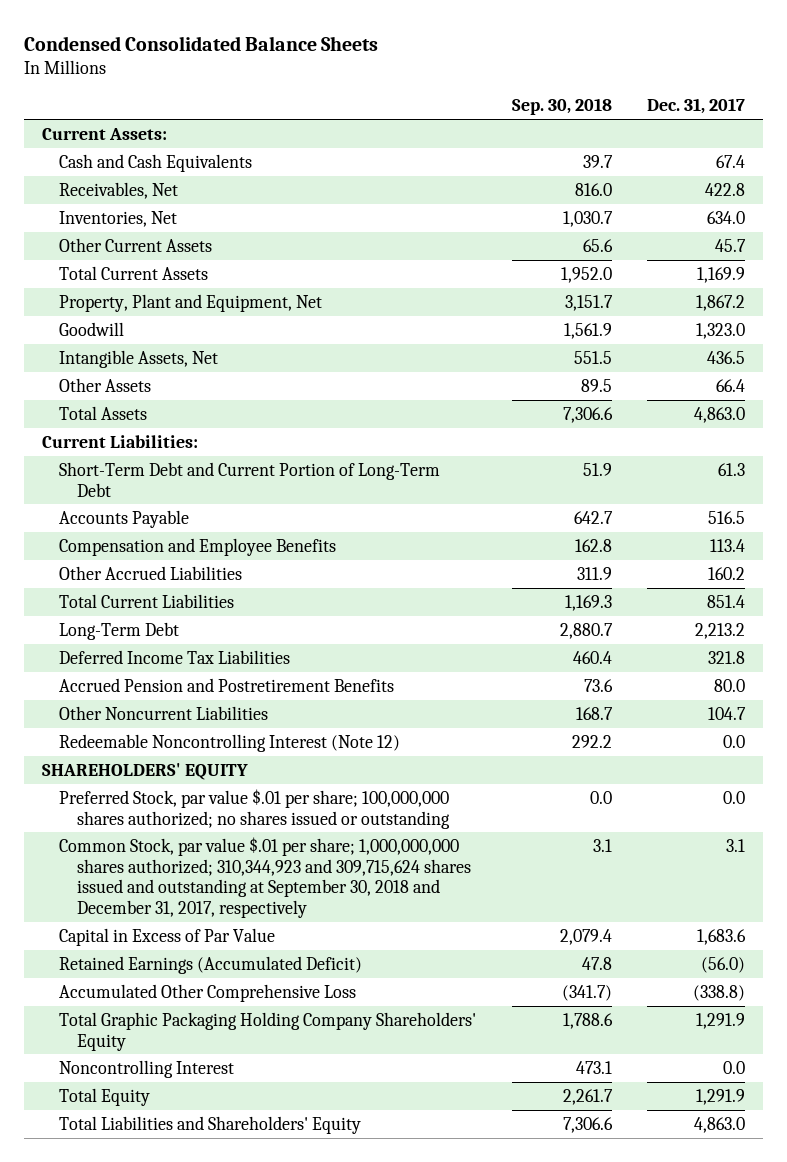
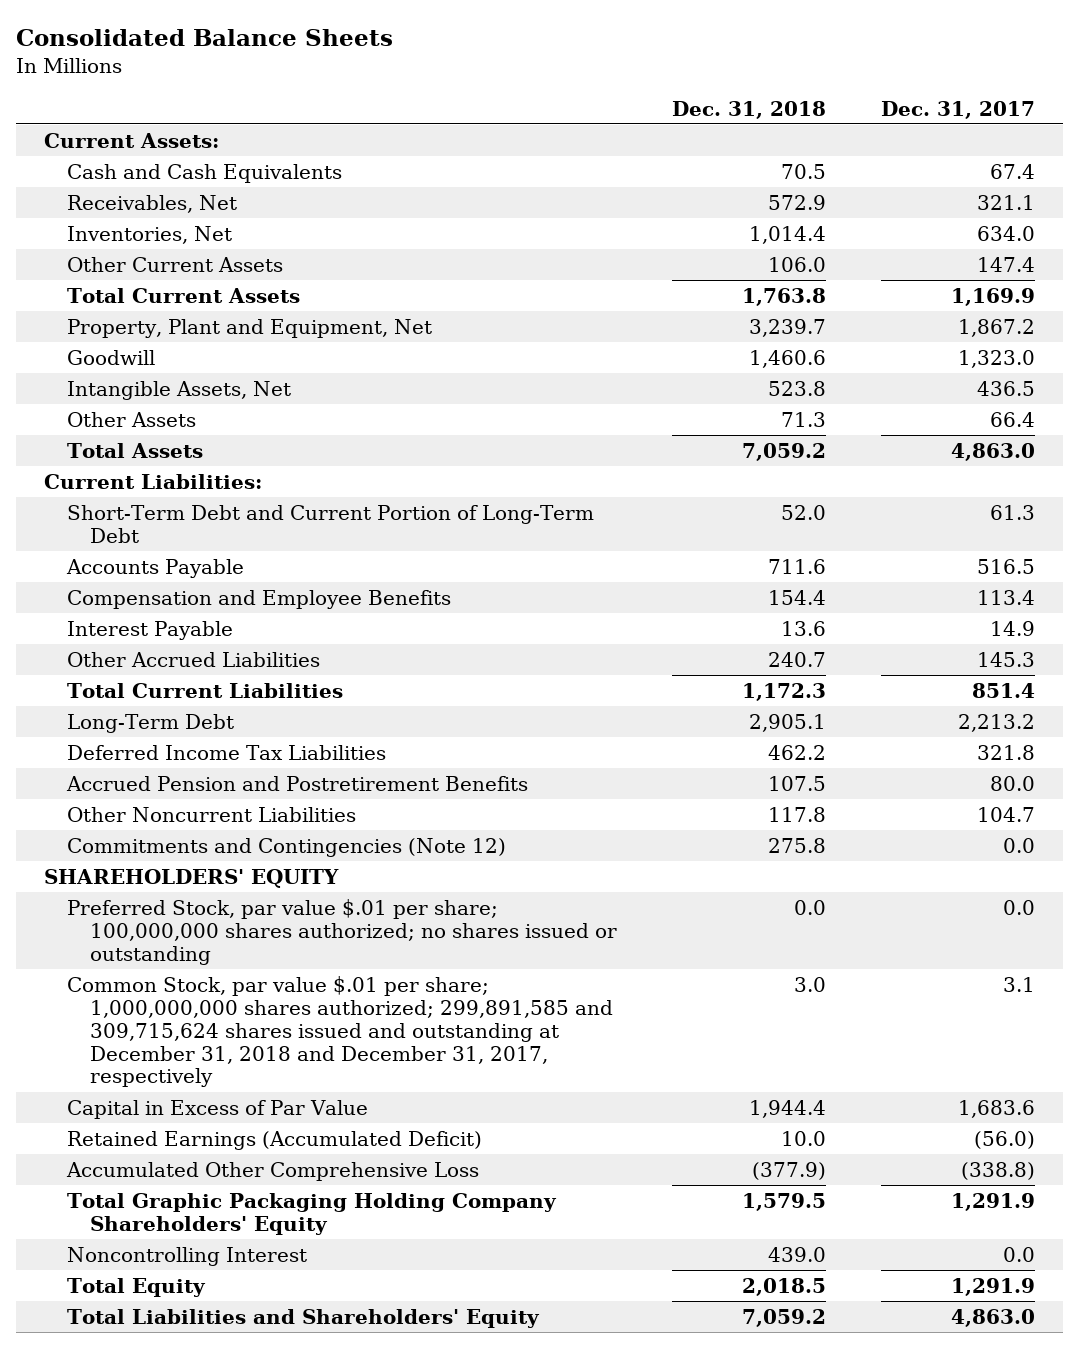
[24,35,379,51] Condensed Consolidated Balance Sheets -> [15,29,393,47] Consolidated Balance Sheets
[511,98,612,116] Sep. 30, 2018 -> none
none -> [672,100,827,119] Dec. 31, 2018
[705,182,746,196] 422.8 -> [977,194,1036,210] 321.1
[715,238,747,252] 45.7 -> [977,256,1036,272] 147.4
none -> [66,620,233,640] Interest Payable
[708,566,746,580] 160.2 -> [977,651,1036,667] 145.3
[59,733,401,752] Redeemable Noncontrolling Interest (Note 12) -> [66,837,506,857] Commitments and Contingencies (Note 12)
[59,836,472,919] Common Stock, par value $.01 per share; 1,000,000,000 shares authorized; 310,344,923 and 309,715,624 shares issued and outstanding at September 30, 2018 and December 31, 2017, respectively -> [66,975,613,1088] Common Stock, par value $.01 per share; 1,000,000,000 shares authorized; 299,891,585 and 309,715,624 shares issued and outstanding at December 31, 2018 and December 31, 2017, respectively

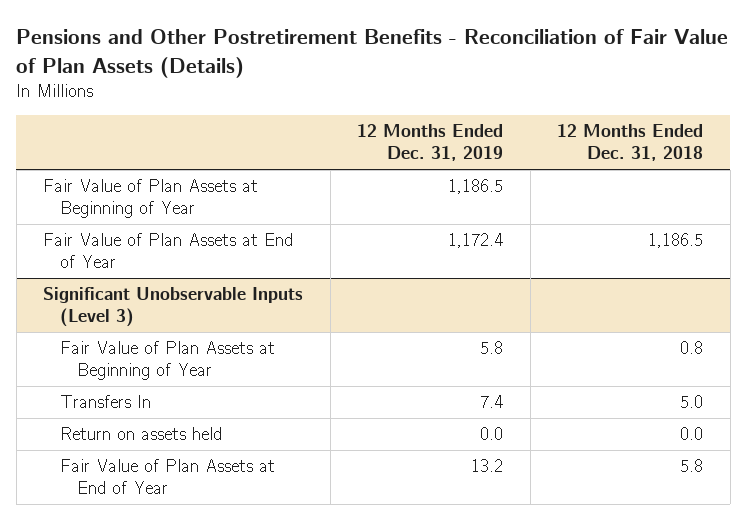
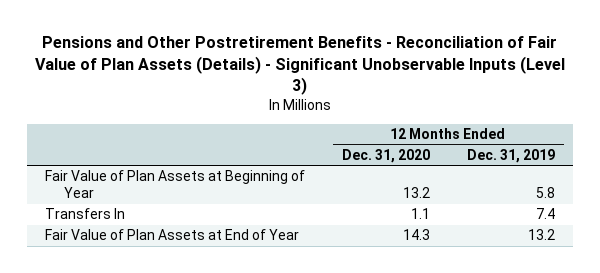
[16,29,729,78] Pensions and Other Postretirement Benefits - Reconciliation of Fair Value of Plan Assets (Details) -> [35,36,566,96] Pensions and Other Postretirement Benefits - Reconciliation of Fair Value of Plan Assets (Details) - Significant Unobservable Inputs (Level 3)
[557,124,704,162] 12 Months Ended Dec. 31, 2018 -> none
none -> [342,148,431,163] Dec. 31, 2020
[43,179,259,219] Fair Value of Plan Assets at Beginning of Year -> none
[43,233,294,269] Fair Value of Plan Assets at End of Year -> none
[43,287,304,328] Significant Unobservable Inputs (Level 3) -> none
[60,427,223,441] Return on assets held -> none

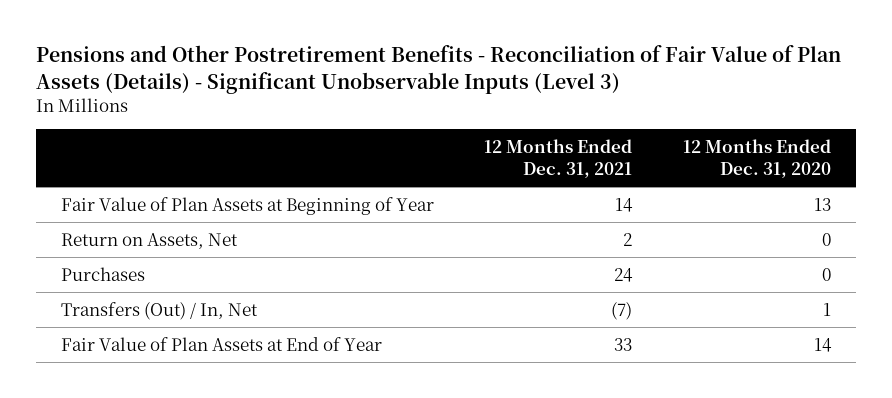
[466,148,555,163] Dec. 31, 2019 -> none
none -> [484,139,633,178] 12 Months Ended Dec. 31, 2021
[403,187,431,199] 13.2 -> [813,197,831,211] 13
none -> [60,232,238,249] Return on Assets, Net
none -> [60,266,145,281] Purchases
[45,208,126,220] Transfers In -> [60,301,258,320] Transfers (Out) / In, Net
[411,208,431,220] 1.1 -> [822,302,831,316] 1
[403,229,431,241] 14.3 -> [813,337,832,352] 14

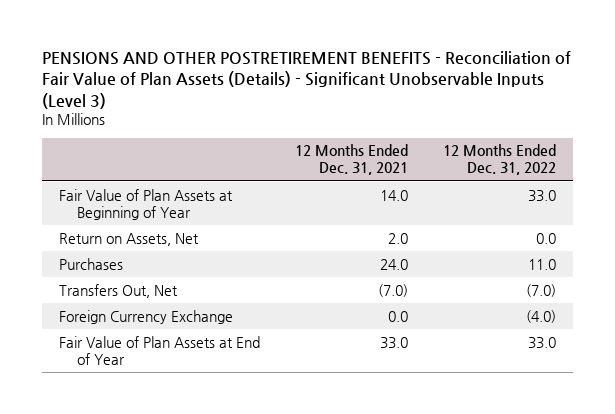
[35,45,841,94] Pensions and Other Postretirement Benefits - Reconciliation of Fair Value of Plan Assets (Details) - Significant Unobservable Inputs (Level 3) -> [41,51,571,109] PENSIONS AND OTHER POSTRETIREMENT BENEFITS - Reconciliation of Fair Value of Plan Assets (Details) - Significant Unobservable Inputs (Level 3)
[682,139,831,178] 12 Months Ended Dec. 31, 2020 -> none
none -> [442,144,556,176] 12 Months Ended Dec. 31, 2022
[615,197,634,212] 14 -> [379,189,408,201] 14.0
[623,232,633,246] 2 -> [387,232,408,244] 2.0
[614,267,634,282] 24 -> [379,258,408,270] 24.0
[60,301,258,320] Transfers (Out) / In, Net -> [59,283,179,298] Transfers Out, Net
[611,301,633,320] (7) -> [377,283,408,297] (7.0)
none -> [59,309,234,324] Foreign Currency Exchange
[614,337,633,351] 33 -> [379,336,408,349] 33.0

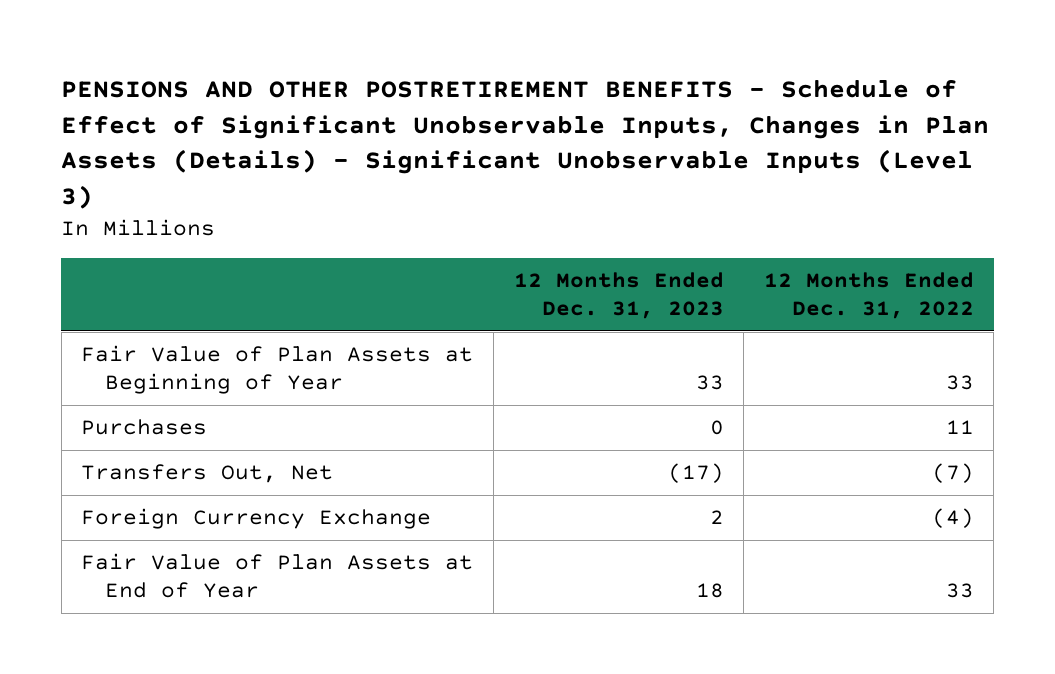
[41,51,571,109] PENSIONS AND OTHER POSTRETIREMENT BENEFITS - Reconciliation of Fair Value of Plan Assets (Details) - Significant Unobservable Inputs (Level 3) -> [61,78,990,209] PENSIONS AND OTHER POSTRETIREMENT BENEFITS - Schedule of Effect of Significant Unobservable Inputs, Changes in Plan Assets (Details) - Significant Unobservable Inputs (Level 3)
[294,144,408,176] 12 Months Ended Dec. 31, 2021 -> none
none -> [513,272,724,320] 12 Months Ended Dec. 31, 2023
[59,232,200,246] Return on Assets, Net -> none
[527,189,556,202] 33.0 -> [945,375,974,391] 33
[527,258,556,270] 11.0 -> [945,420,974,435] 11
[525,283,556,297] (7.0) -> [931,463,974,484] (7)
[525,309,556,323] (4.0) -> [931,508,974,529] (4)
[527,336,556,349] 33.0 -> [945,583,974,599] 33

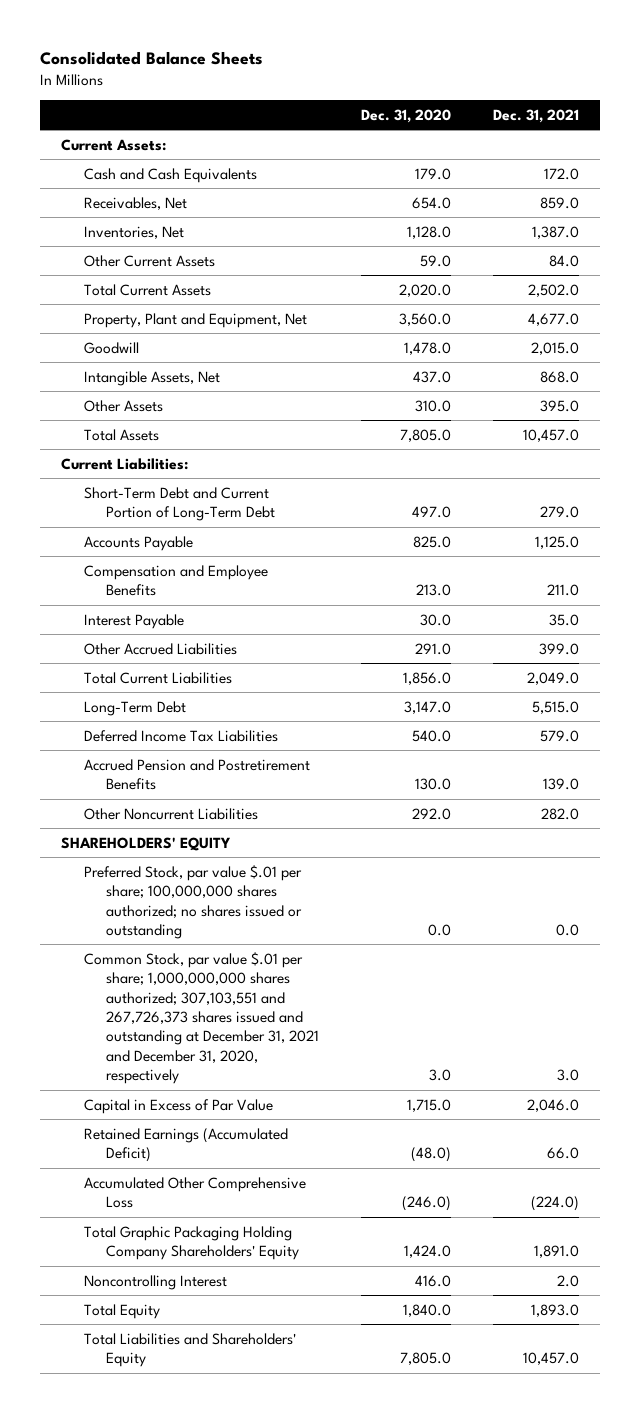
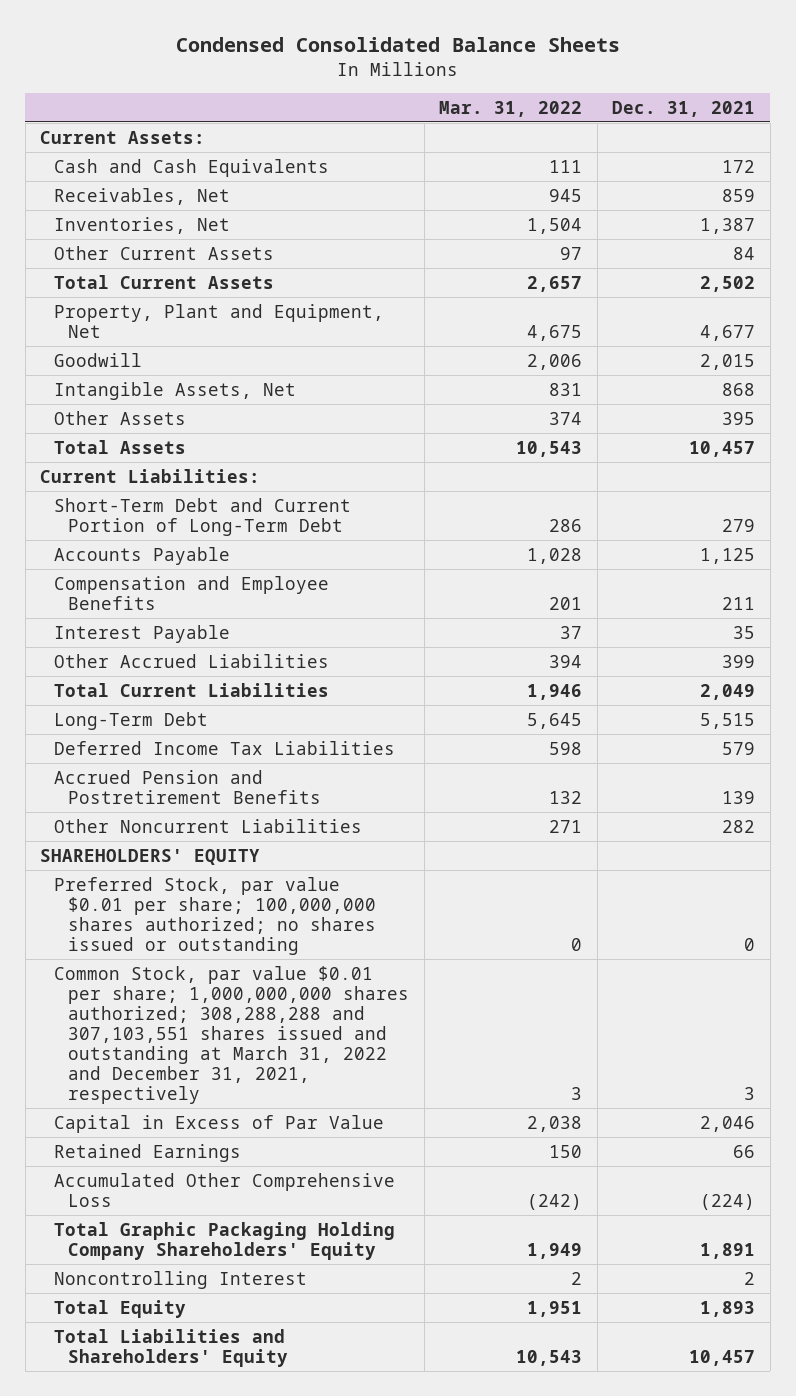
[40,50,264,65] Consolidated Balance Sheets -> [175,37,620,53] Condensed Consolidated Balance Sheets
[360,108,451,123] Dec. 31, 2020 -> none
none -> [439,100,583,117] Mar. 31, 2022
[543,167,579,180] 172.0 -> [722,159,756,173] 172
[539,196,579,209] 859.0 -> [722,188,756,202] 859
[531,225,579,239] 1,387.0 -> [700,217,756,234] 1,387
[548,254,579,267] 84.0 -> [733,246,756,260] 84
[527,283,579,297] 2,502.0 -> [700,275,756,292] 2,502
[527,312,579,326] 4,677.0 -> [700,324,756,341] 4,677
[530,341,579,355] 2,015.0 -> [700,353,756,370] 2,015
[539,370,579,383] 868.0 -> [722,382,756,396] 868
[539,399,579,412] 395.0 -> [722,411,756,425] 395
[522,428,579,442] 10,457.0 -> [689,440,756,457] 10,457
[539,506,579,519] 279.0 -> [722,518,756,532] 279
[534,535,579,549] 1,125.0 -> [700,547,756,564] 1,125
[546,584,579,597] 211.0 -> [722,596,756,610] 211
[548,613,579,626] 35.0 -> [733,625,756,639] 35
[538,642,579,655] 399.0 -> [722,654,756,668] 399
[526,671,579,685] 2,049.0 -> [700,683,756,700] 2,049
[531,700,579,714] 5,515.0 -> [700,712,756,729] 5,515
[539,729,579,742] 579.0 -> [722,741,756,755] 579
[542,778,579,791] 139.0 -> [722,790,756,804] 139
[540,807,579,820] 282.0 -> [722,819,756,833] 282
[83,864,302,939] Preferred Stock, par value $.01 per share; 100,000,000 shares authorized; no shares issued or outstanding -> [54,876,377,955] Preferred Stock, par value $0.01 per share; 100,000,000 shares authorized; no shares issued or outstanding
[555,923,579,936] 0.0 -> [744,937,756,951] 0
[83,951,319,1085] Common Stock, par value $.01 per share; 1,000,000,000 shares authorized; 307,103,551 and 267,726,373 shares issued and outstanding at December 31, 2021 and December 31, 2020, respectively -> [54,965,410,1104] Common Stock, par value $0.01 per share; 1,000,000,000 shares authorized; 308,288,288 and 307,103,551 shares issued and outstanding at March 31, 2022 and December 31, 2021, respectively
[556,1069,579,1082] 3.0 -> [744,1086,756,1100] 3
[526,1098,579,1112] 2,046.0 -> [700,1115,756,1132] 2,046
[83,1127,288,1163] Retained Earnings (Accumulated Deficit) -> [54,1143,242,1162] Retained Earnings
[546,1147,579,1160] 66.0 -> [733,1144,756,1158] 66
[530,1196,579,1212] (224.0) -> [700,1193,756,1210] (224)
[533,1245,579,1259] 1,891.0 -> [700,1242,756,1259] 1,891
[556,1274,579,1287] 2.0 -> [744,1271,756,1285] 2
[530,1303,579,1317] 1,893.0 -> [700,1300,756,1317] 1,893
[522,1352,579,1366] 10,457.0 -> [689,1349,756,1366] 10,457

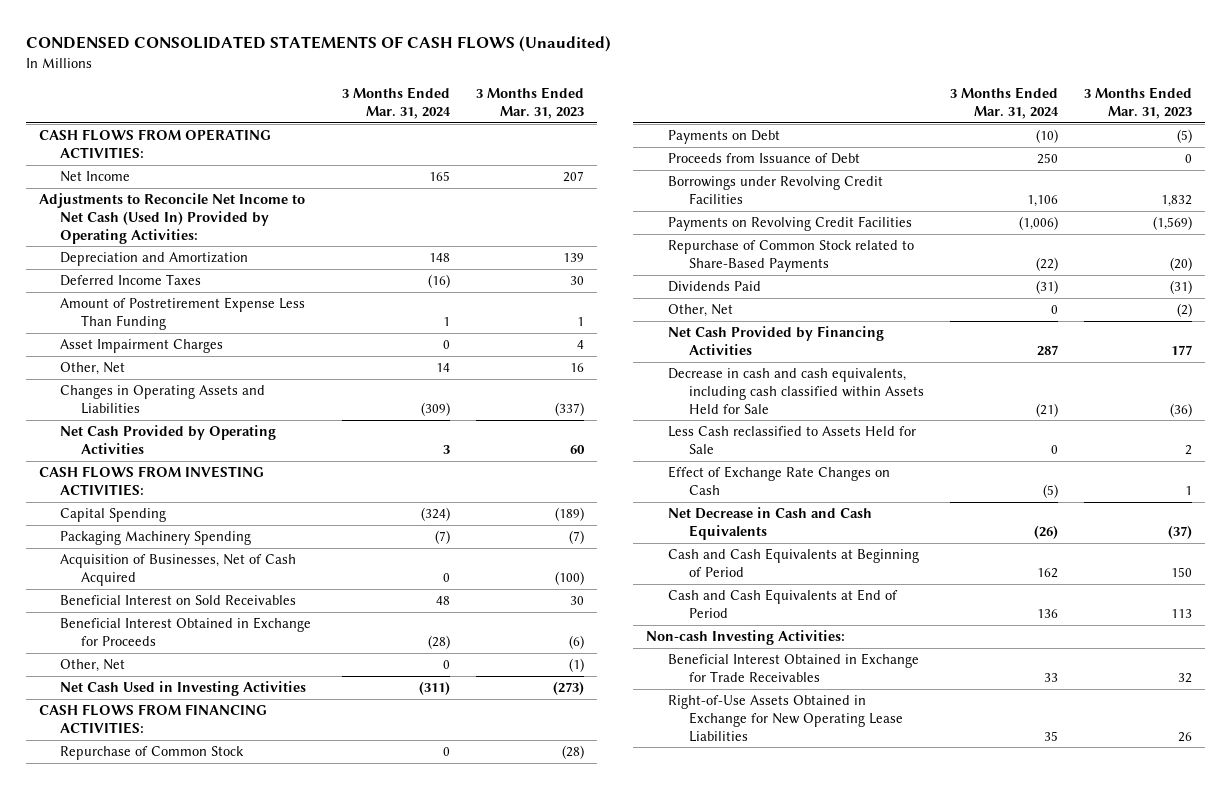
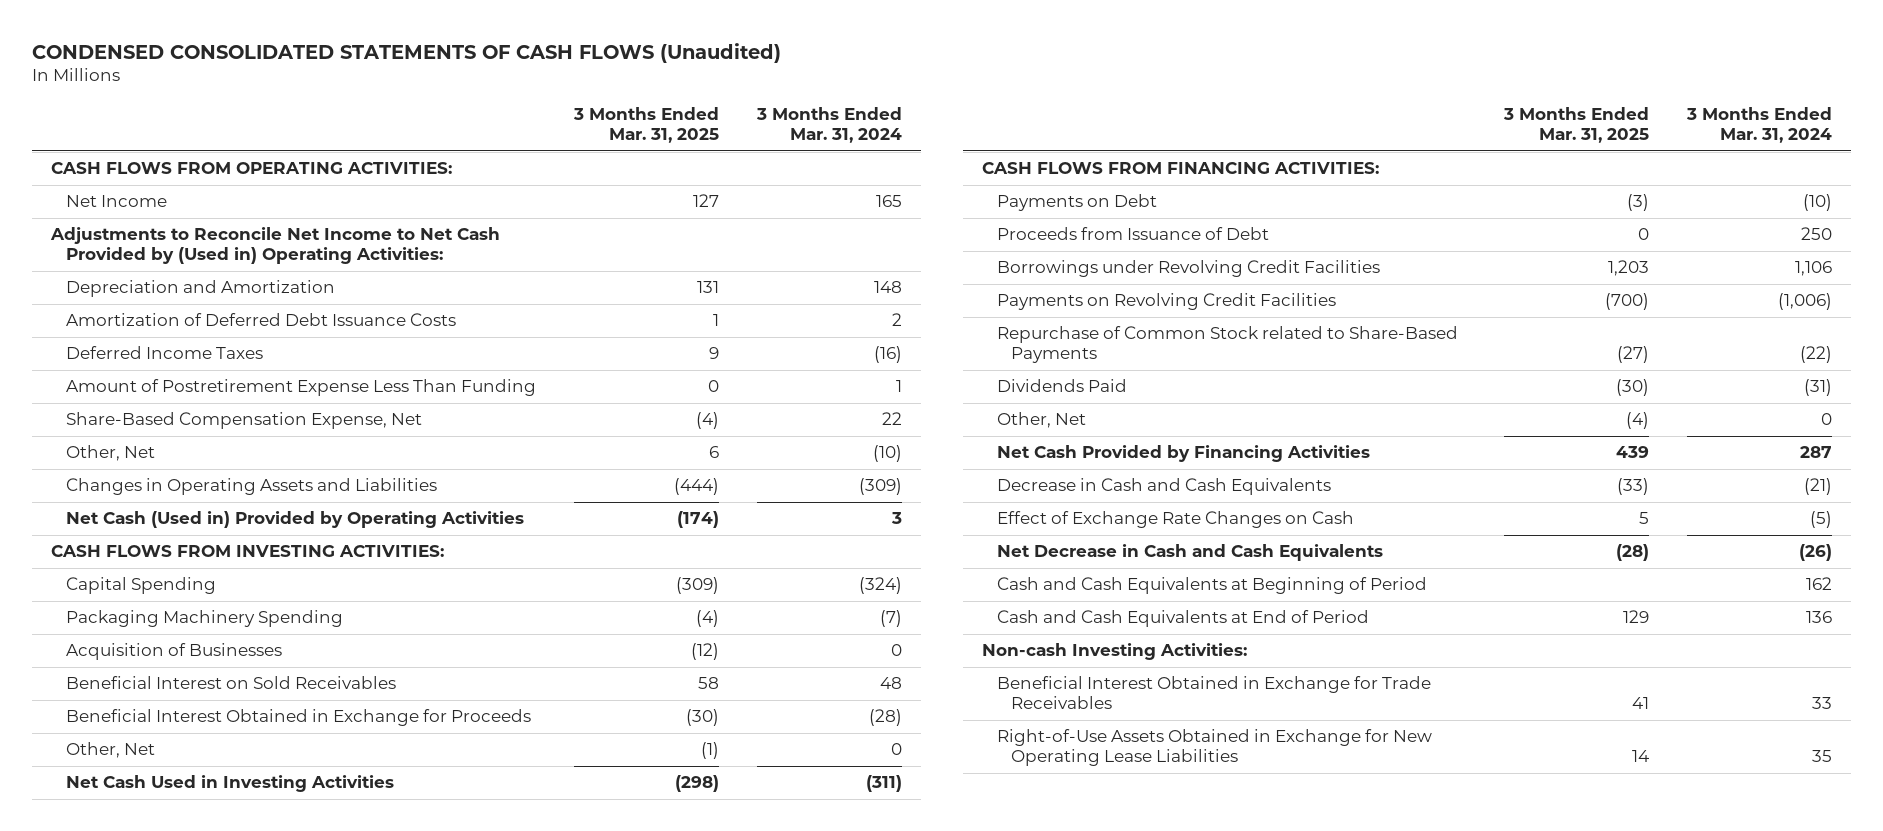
[476,87,585,119] 3 Months Ended Mar. 31, 2023 -> none
none -> [573,107,720,144] 3 Months Ended Mar. 31, 2025
[38,193,305,244] Adjustments to Reconcile Net Income to Net Cash (Used In) Provided by Operating Activities: -> [50,227,501,265] Adjustments to Reconcile Net Income to Net Cash Provided by (Used in) Operating Activities:
none -> [66,313,457,327] Amortization of Deferred Debt Issuance Costs
[59,339,223,354] Asset Impairment Charges -> none
none -> [66,412,423,430] Share-Based Compensation Expense, Net
[436,363,451,373] 14 -> [872,445,902,463] (10)
[59,425,276,454] Net Cash Provided by Operating Activities -> [66,511,525,529] Net Cash (Used in) Provided by Operating Activities
[59,554,296,586] Acquisition of Businesses, Net of Cash Acquired -> [66,643,283,661] Acquisition of Businesses
[59,746,244,761] Repurchase of Common Stock -> none
[667,426,916,454] Less Cash reclassified to Assets Held for Sale -> none
[667,368,924,414] Decrease in cash and cash equivalents, including cash classified within Assets Held for Sale -> [996,478,1331,496] Decrease in Cash and Cash Equivalents

